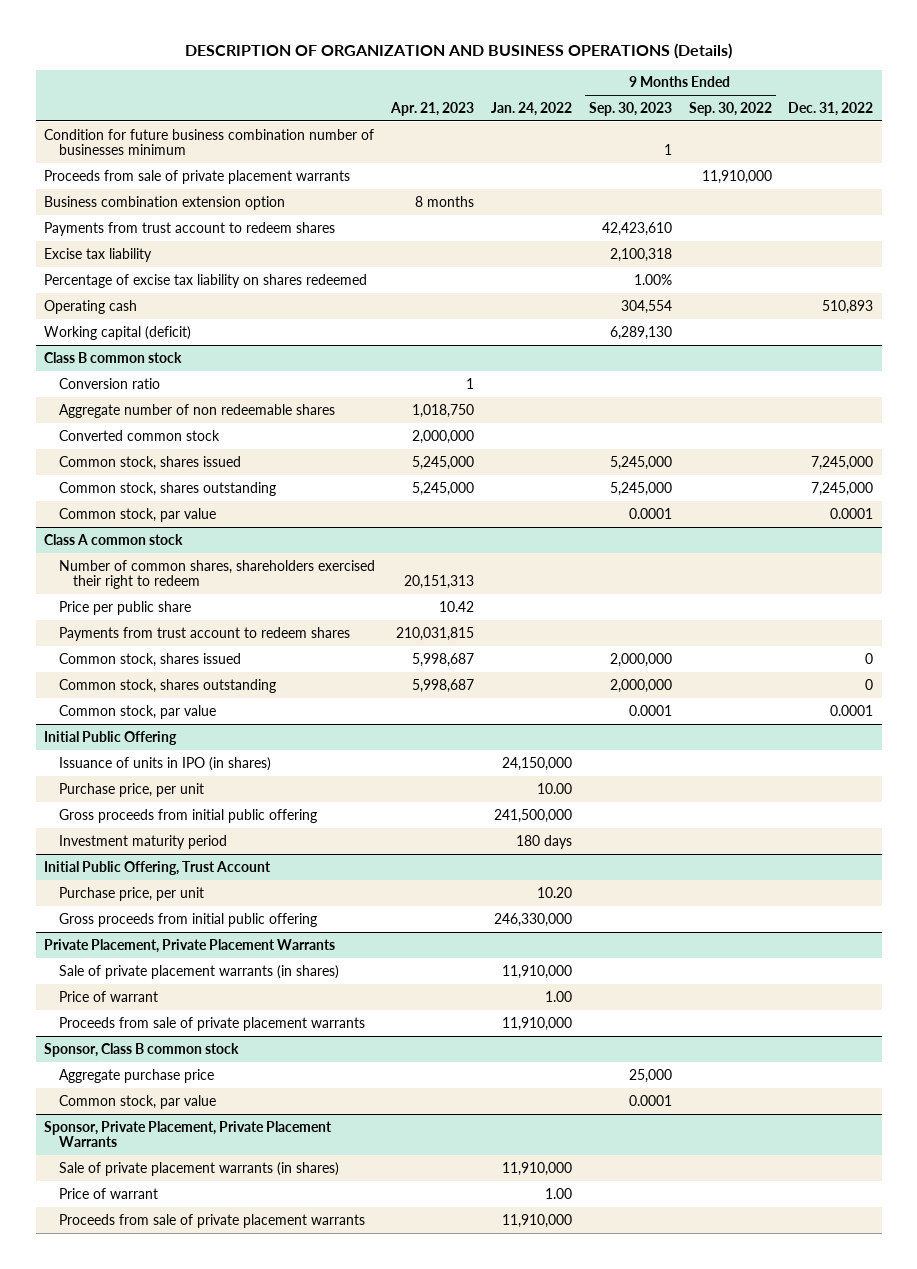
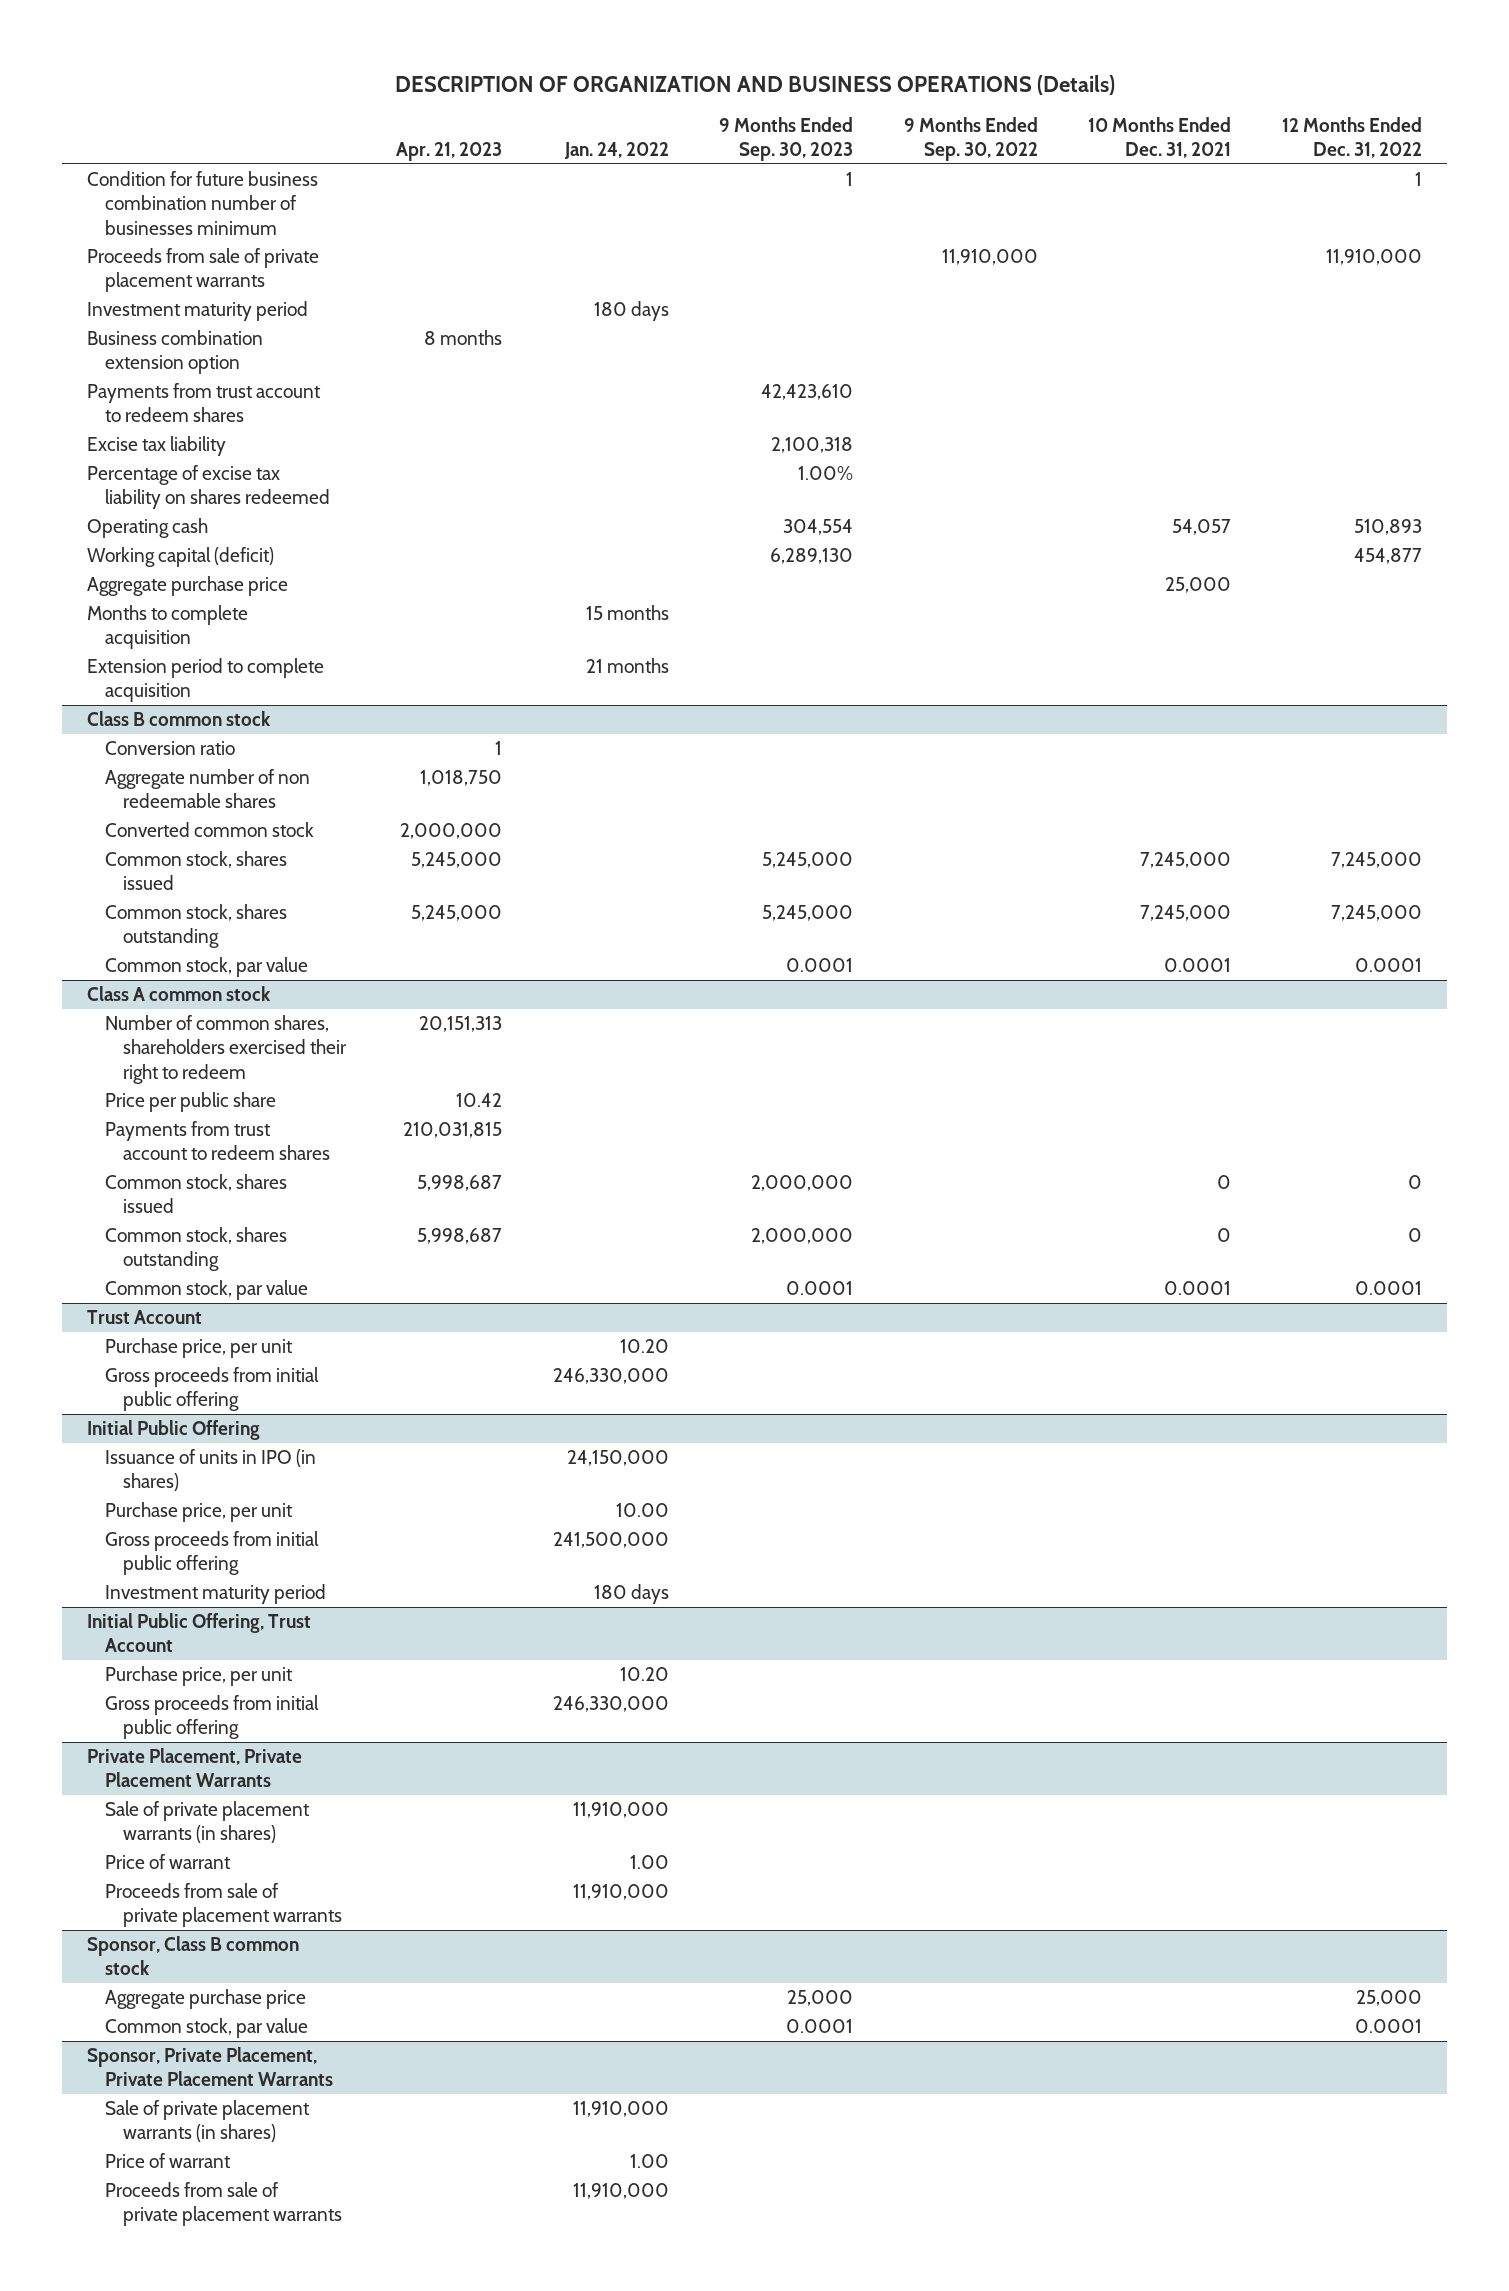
[788,101,874,116] Dec. 31, 2022 -> none
none -> [1088,116,1232,158] 10 Months Ended Dec. 31, 2021
none -> [1281,116,1422,158] 12 Months Ended Dec. 31, 2022
none -> [87,301,309,322] Investment maturity period
none -> [87,576,289,597] Aggregate purchase price
none -> [87,605,249,650] Months to complete acquisition
none -> [87,658,325,703] Extension period to complete acquisition
none -> [87,1310,203,1325] Trust Account
none -> [105,1338,294,1359] Purchase price, per unit
none -> [105,1367,320,1412] Gross proceeds from initial public offering

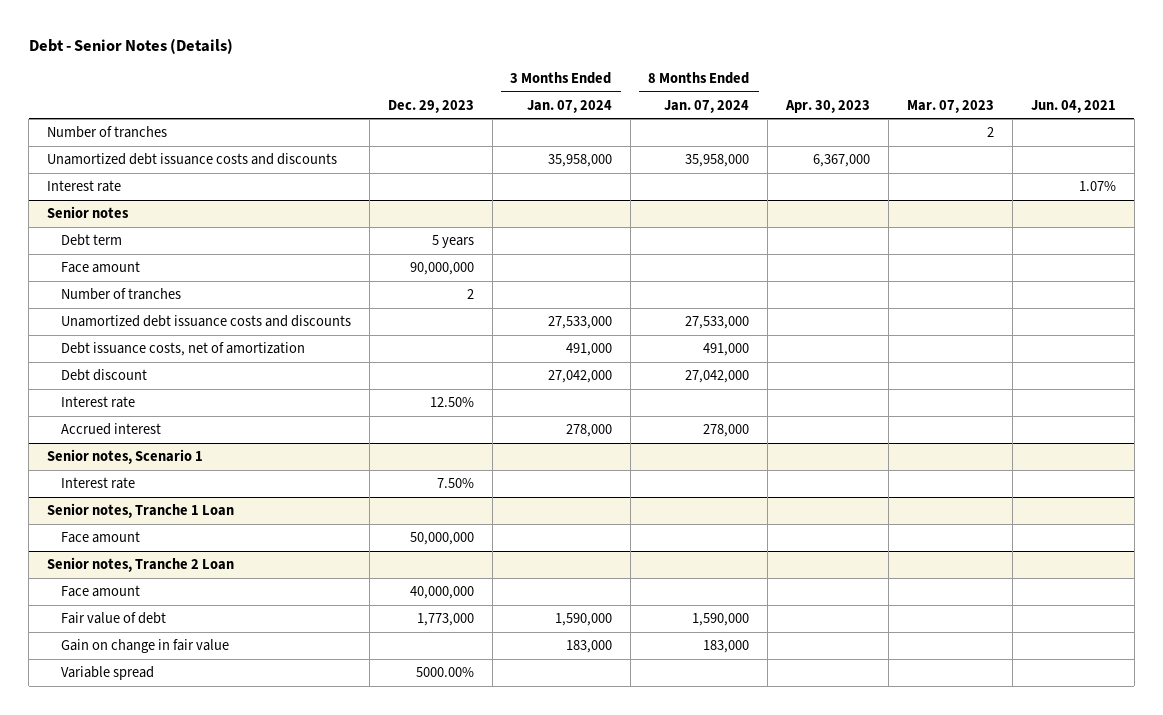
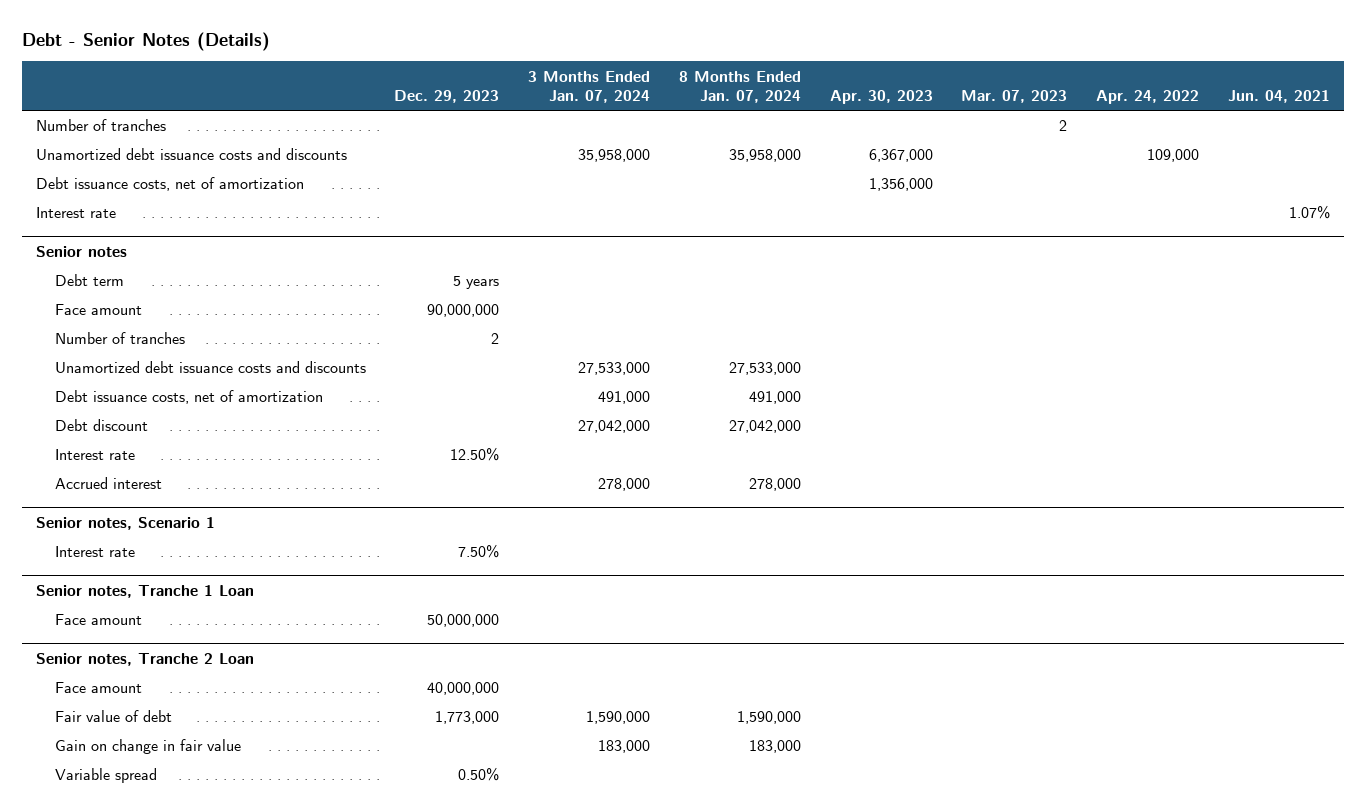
none -> [1095,90,1199,105] Apr. 24, 2022
none -> [36,177,305,192] Debt issuance costs, net of amortization
[415,667,474,678] 5000.00% -> [458,767,500,782] 0.50%

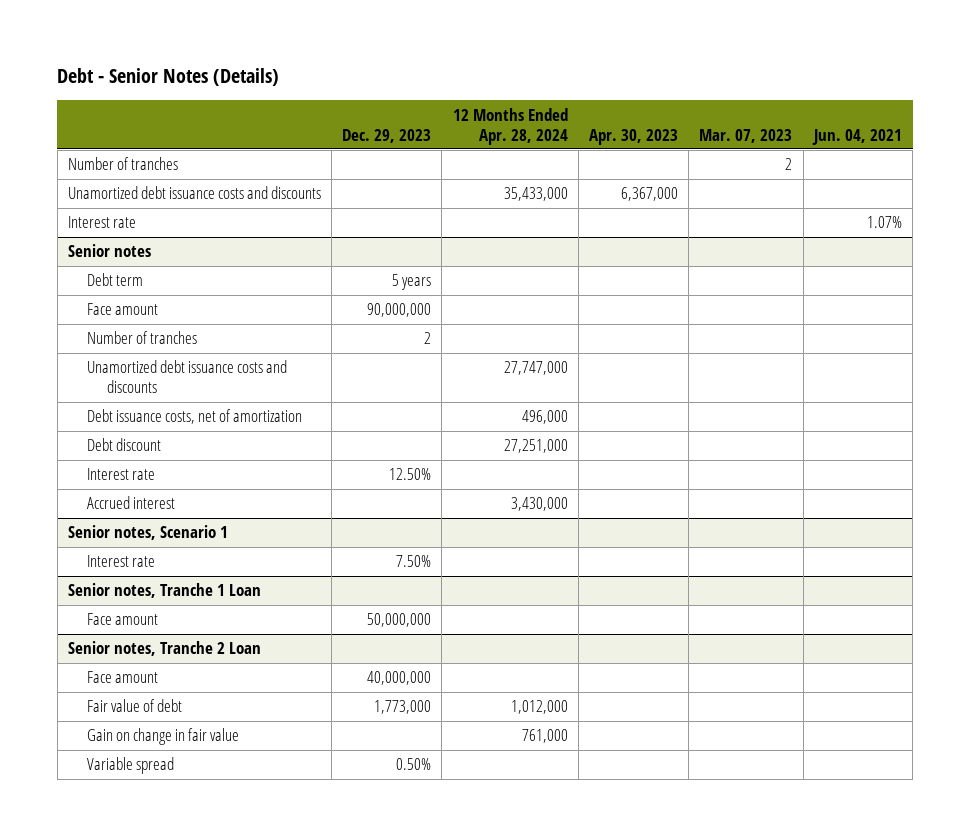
[528,70,651,104] 3 Months Ended Jan. 07, 2024 -> none
[678,70,801,104] 8 Months Ended Jan. 07, 2024 -> none
[1095,90,1199,105] Apr. 24, 2022 -> none
none -> [452,107,568,145] 12 Months Ended Apr. 28, 2024
[36,177,305,192] Debt issuance costs, net of amortization -> none

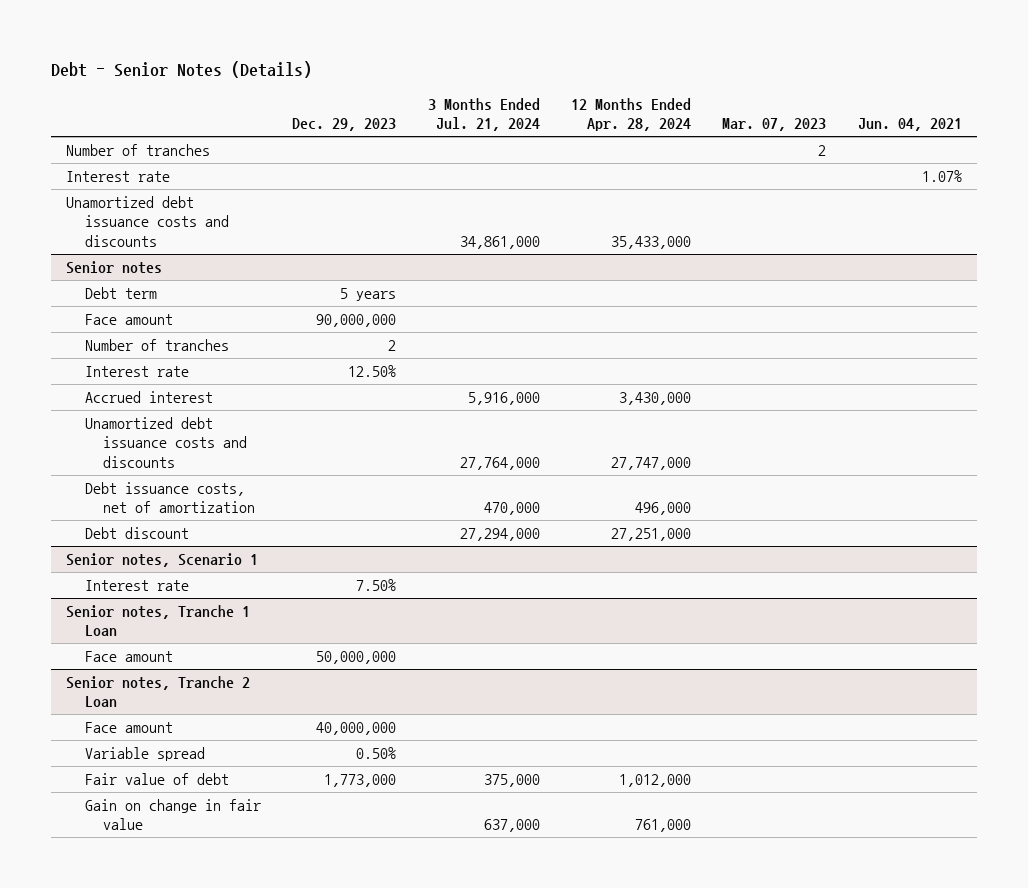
[589,128,679,145] Apr. 30, 2023 -> none
none -> [427,98,540,132] 3 Months Ended Jul. 21, 2024
[67,186,321,200] Unamortized debt issuance costs and discounts -> [66,196,229,247] Unamortized debt issuance costs and discounts
[87,468,156,481] Interest rate -> [84,366,189,378] Interest rate
[87,496,176,510] Accrued interest -> [84,391,213,404] Accrued interest
[87,757,175,775] Variable spread -> [84,747,205,762] Variable spread

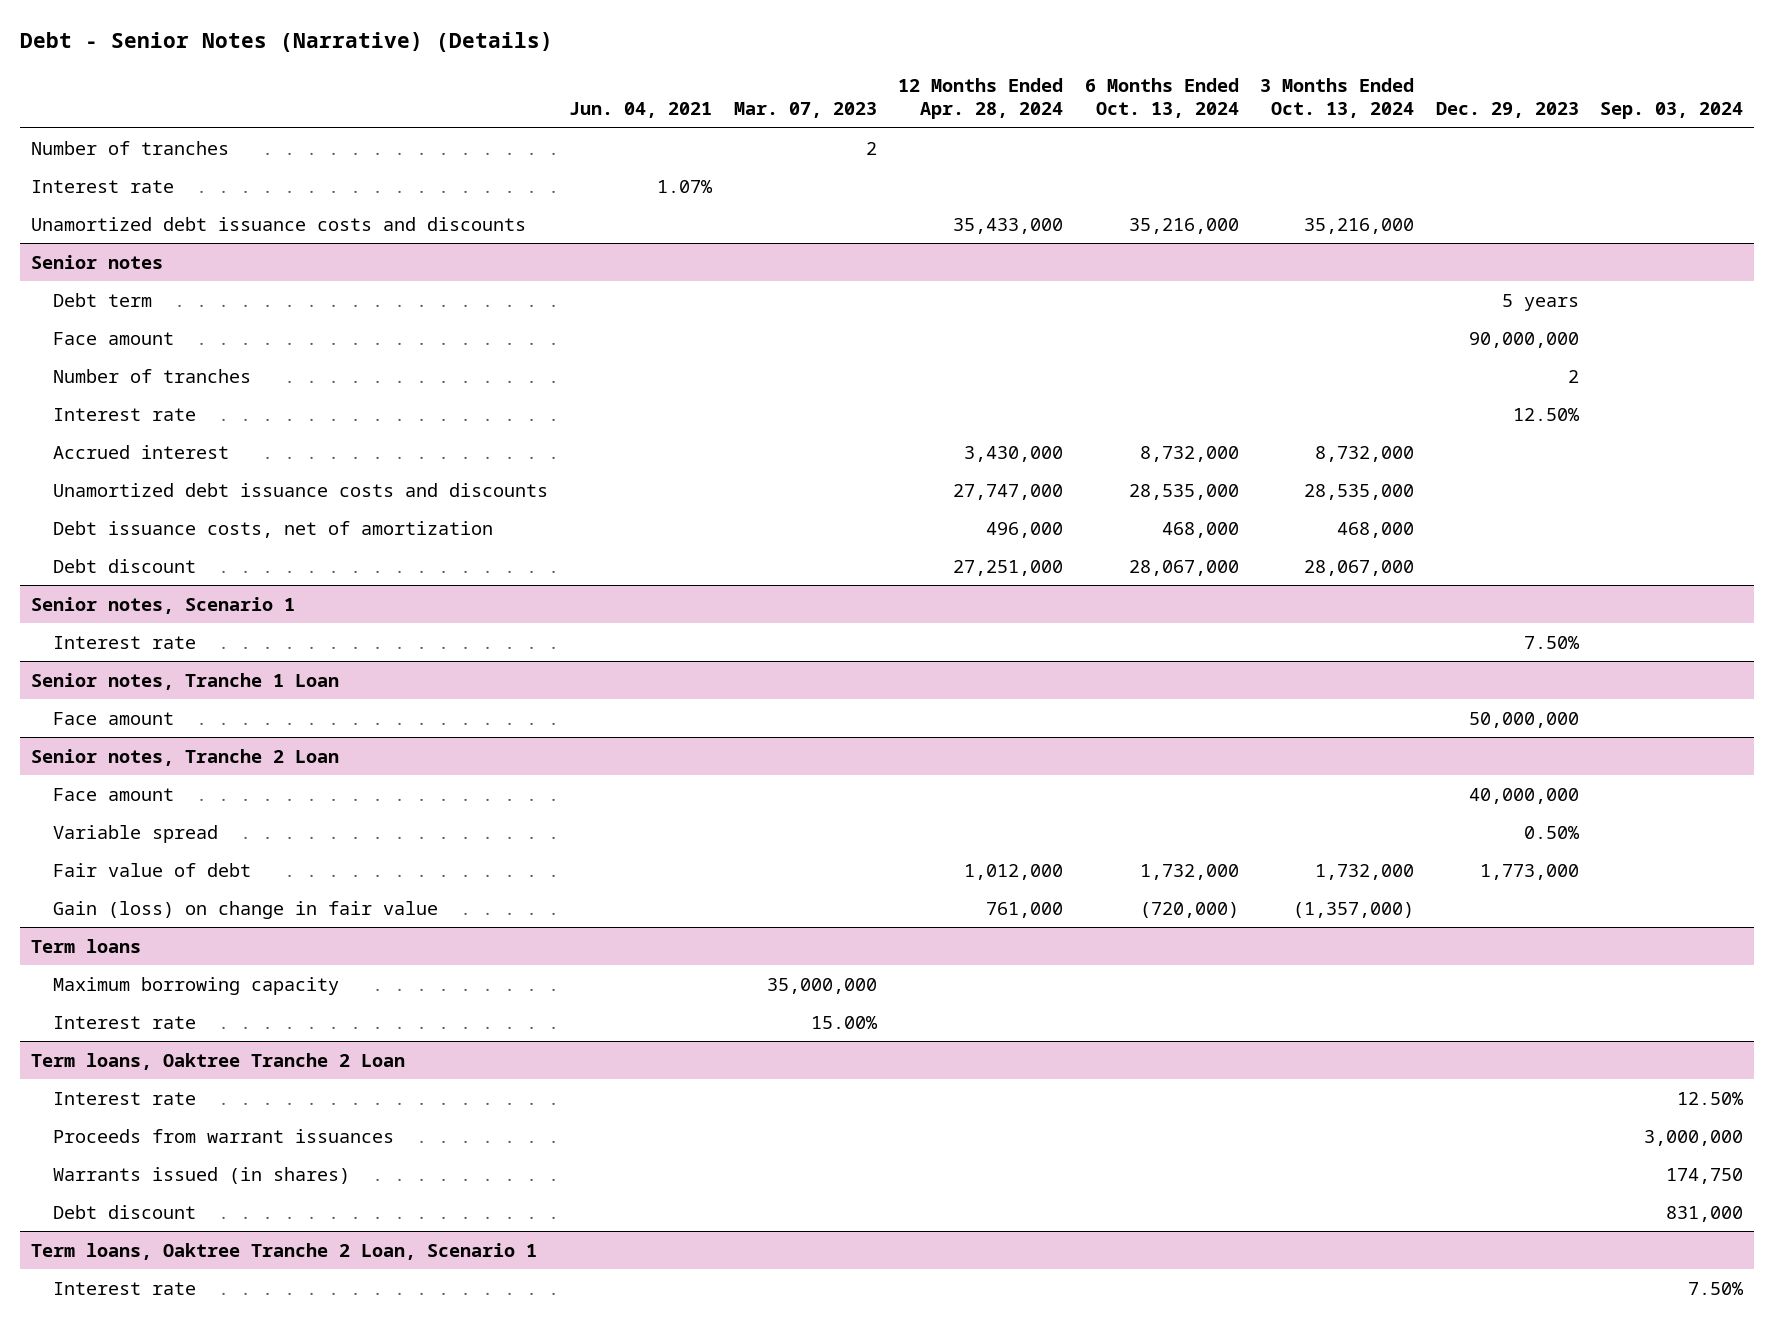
[50,61,312,79] Debt - Senior Notes (Details) -> [19,32,553,53] Debt - Senior Notes (Narrative) (Details)
[427,98,540,132] 3 Months Ended Jul. 21, 2024 -> none
none -> [1084,78,1239,119] 6 Months Ended Oct. 13, 2024
none -> [1260,78,1415,119] 3 Months Ended Oct. 13, 2024
none -> [1600,102,1744,120] Sep. 03, 2024
[84,799,261,831] Gain on change in fair value -> [52,900,438,919] Gain (loss) on change in fair value
none -> [30,938,141,953] Term loans
none -> [52,976,339,995] Maximum borrowing capacity
none -> [52,1015,196,1029] Interest rate
none -> [30,1052,405,1070] Term loans, Oaktree Tranche 2 Loan
none -> [52,1091,196,1105] Interest rate
none -> [52,1128,394,1143] Proceeds from warrant issuances
none -> [52,1166,350,1184] Warrants issued (in shares)
none -> [52,1204,196,1219] Debt discount
none -> [30,1242,537,1260] Term loans, Oaktree Tranche 2 Loan, Scenario 1
none -> [52,1281,196,1295] Interest rate

